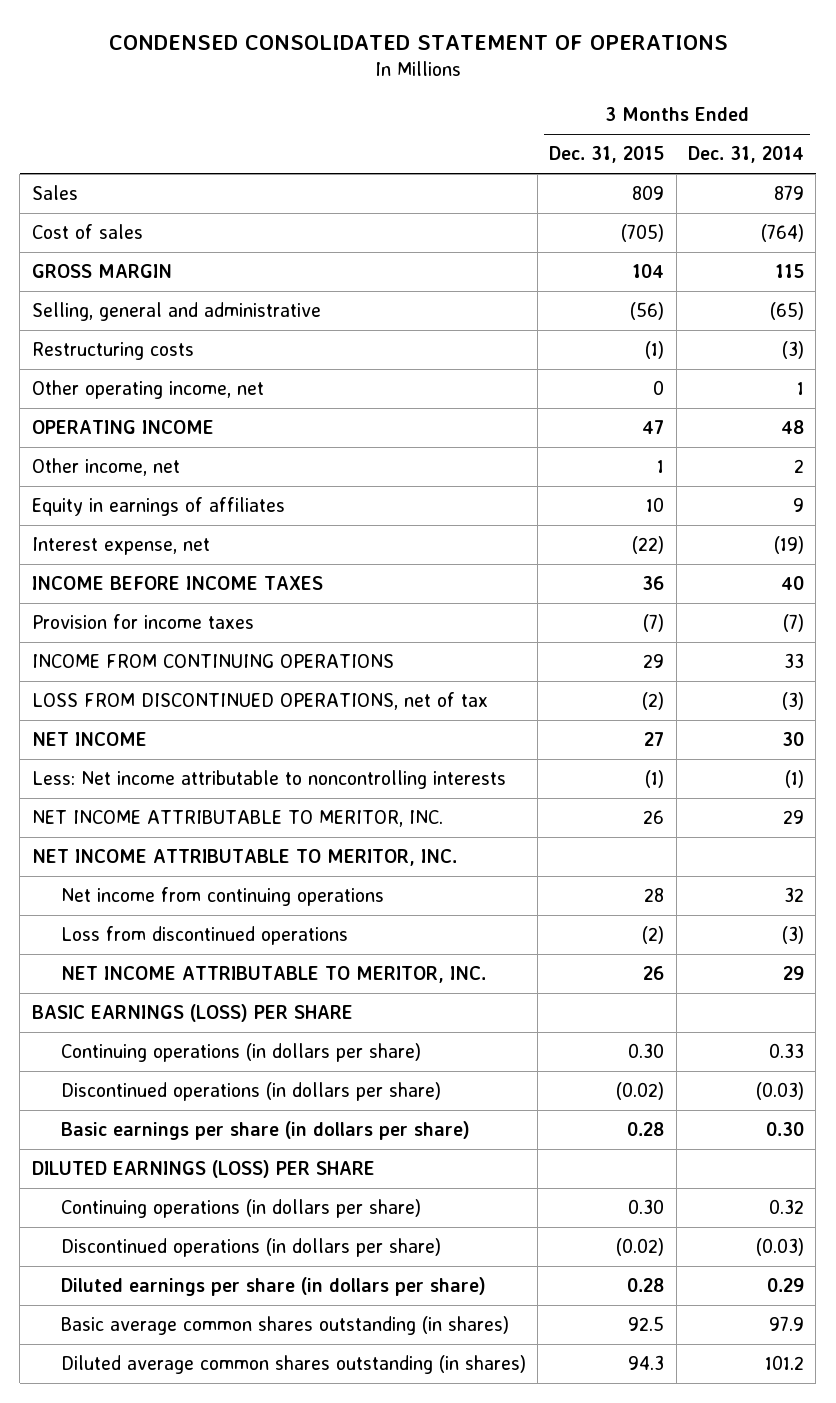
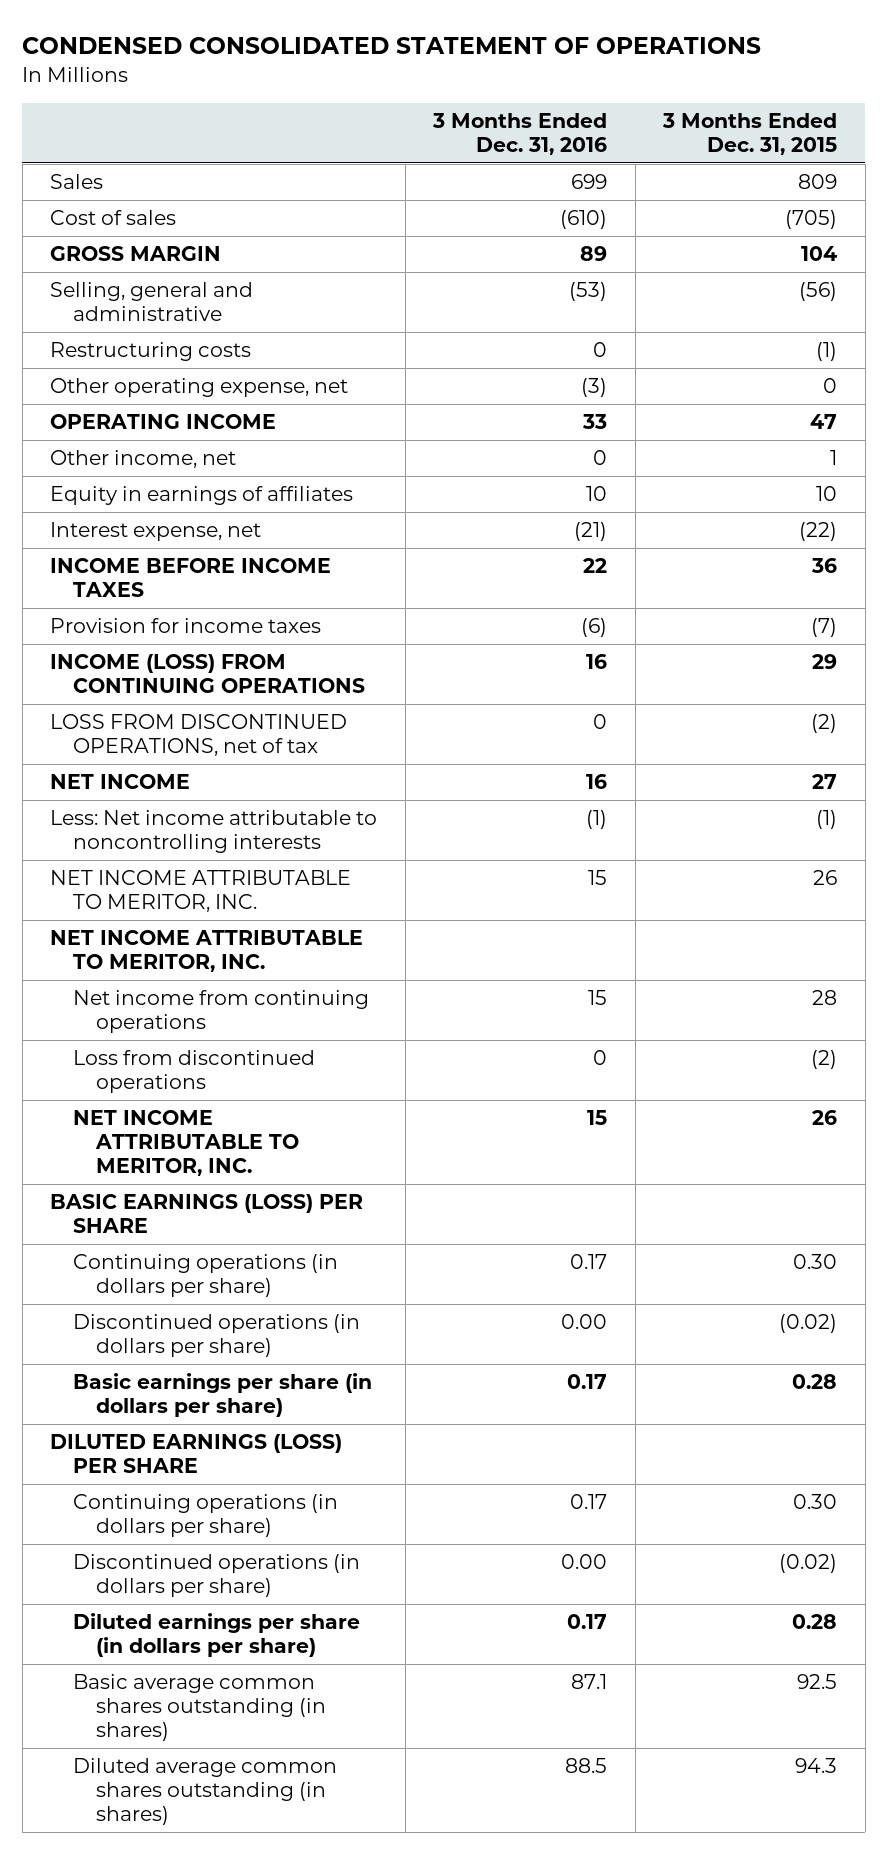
[688,146,805,164] Dec. 31, 2014 -> none
none -> [432,113,608,155] 3 Months Ended Dec. 31, 2016
[31,380,264,400] Other operating income, net -> [50,378,349,398] Other operating expense, net
[31,654,394,669] INCOME FROM CONTINUING OPERATIONS -> [50,654,366,694] INCOME (LOSS) FROM CONTINUING OPERATIONS

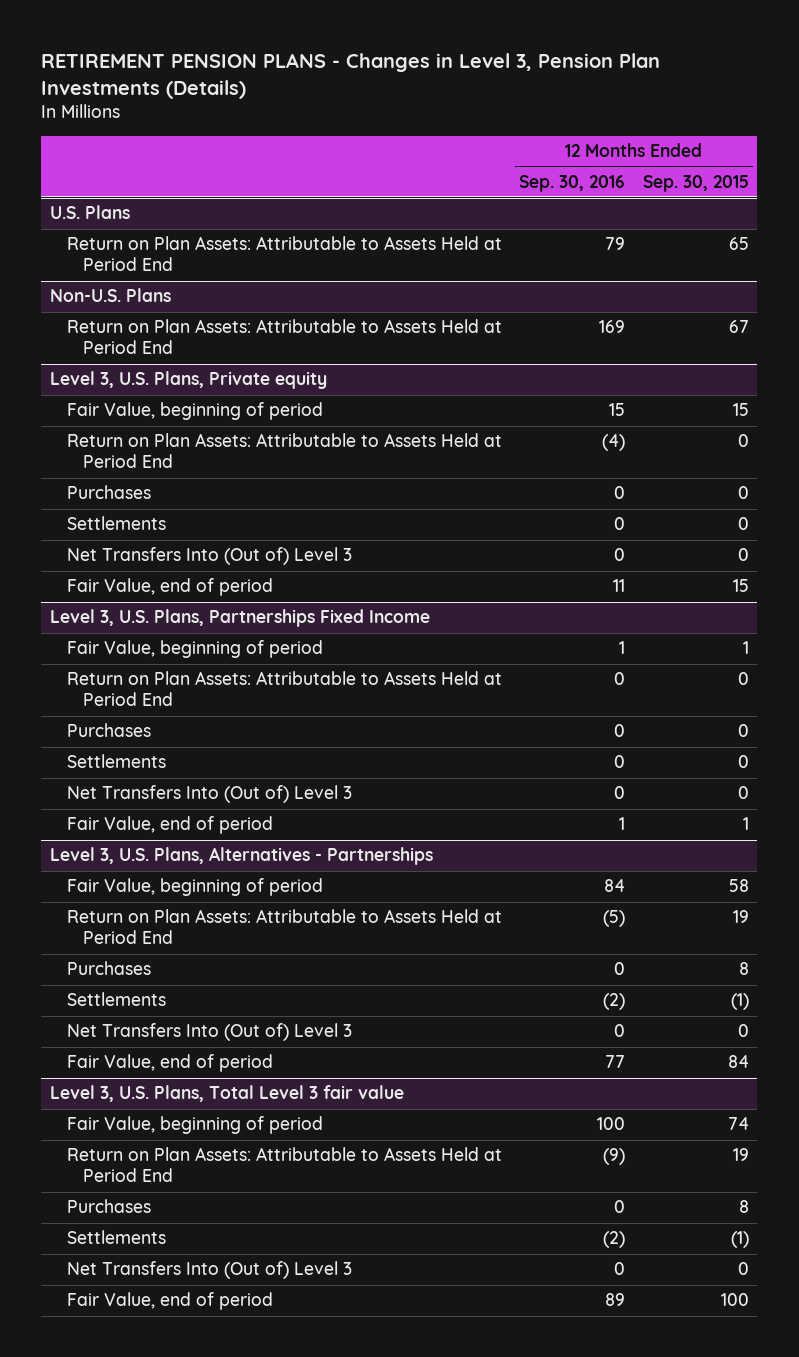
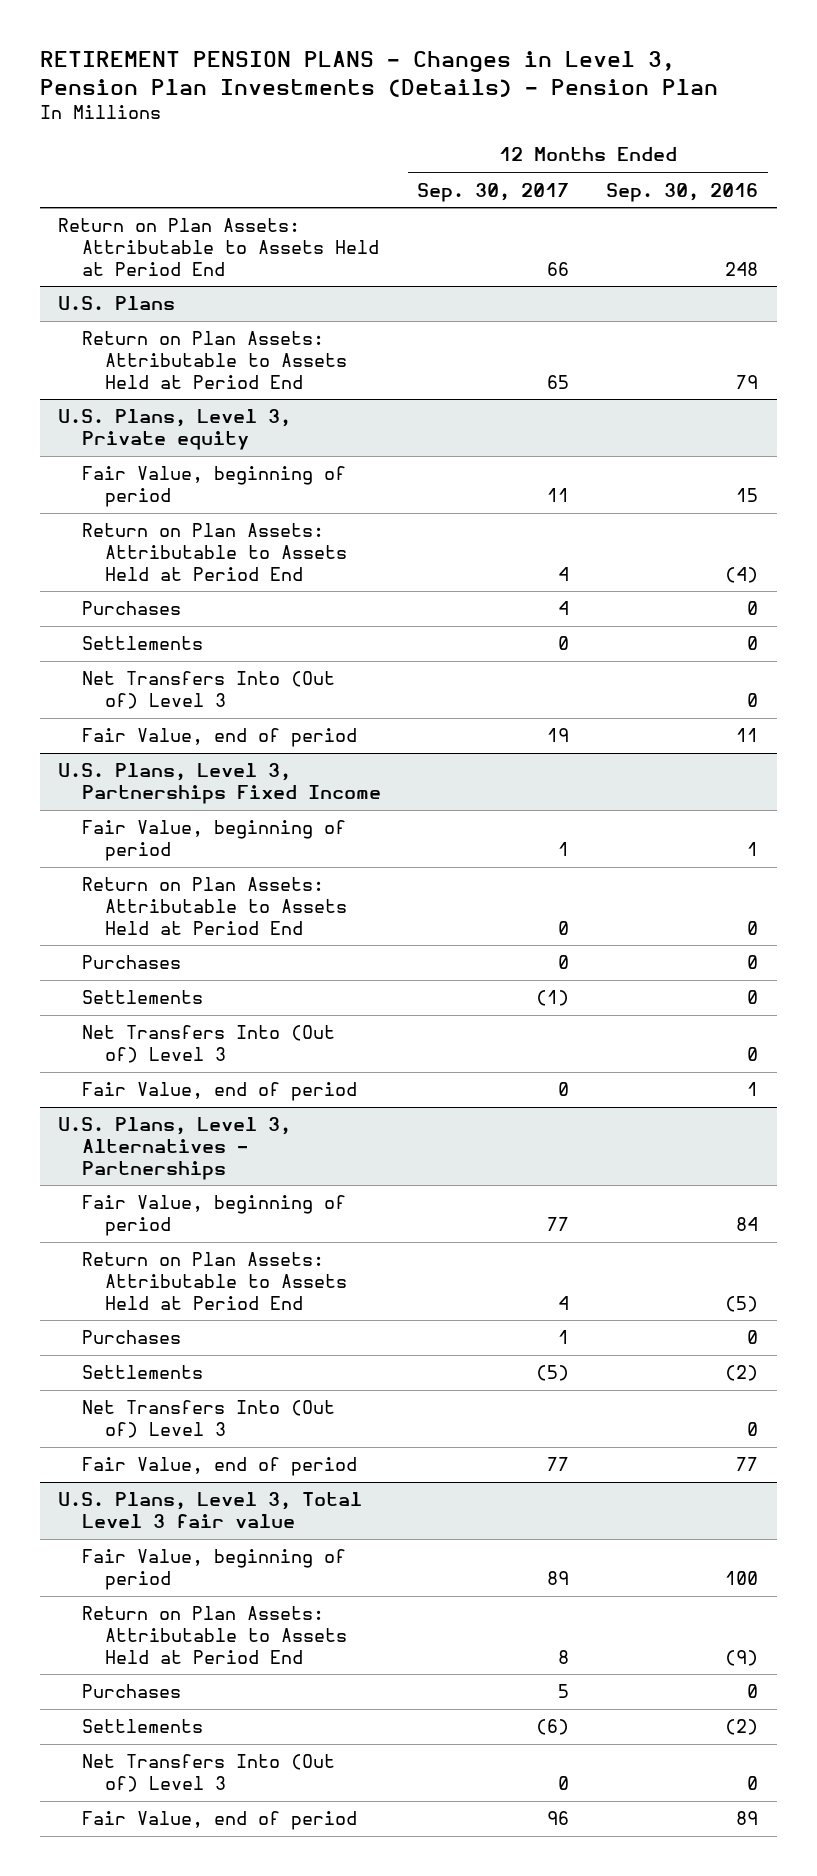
[41,53,661,100] RETIREMENT PENSION PLANS - Changes in Level 3, Pension Plan Investments (Details) -> [39,51,718,98] RETIREMENT PENSION PLANS - Changes in Level 3, Pension Plan Investments (Details) - Pension Plan
[642,174,749,192] Sep. 30, 2015 -> none
none -> [417,182,570,202] Sep. 30, 2017
none -> [58,218,379,276] Return on Plan Assets: Attributable to Assets Held at Period End
[50,288,172,303] Non-U.S. Plans -> none
[66,319,502,355] Return on Plan Assets: Attributable to Assets Held at Period End -> none
[50,371,328,390] Level 3, U.S. Plans, Private equity -> [58,409,292,451] U.S. Plans, Level 3, Private equity
[50,609,431,628] Level 3, U.S. Plans, Partnerships Fixed Income -> [58,763,381,805] U.S. Plans, Level 3, Partnerships Fixed Income
[50,847,434,866] Level 3, U.S. Plans, Alternatives - Partnerships -> [58,1117,292,1180] U.S. Plans, Level 3, Alternatives - Partnerships
[50,1085,405,1103] Level 3, U.S. Plans, Total Level 3 fair value -> [58,1492,363,1529] U.S. Plans, Level 3, Total Level 3 fair value

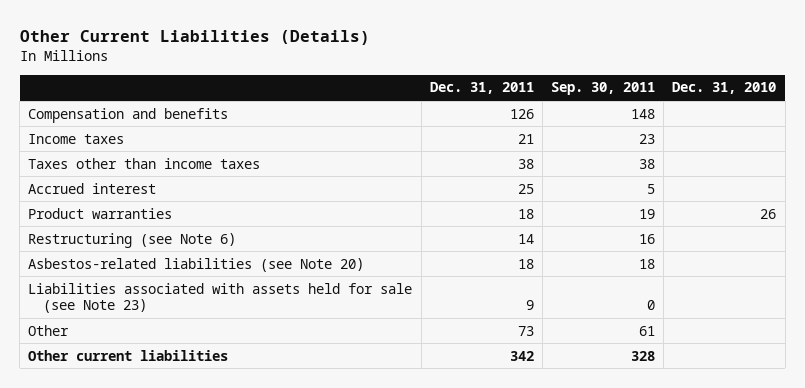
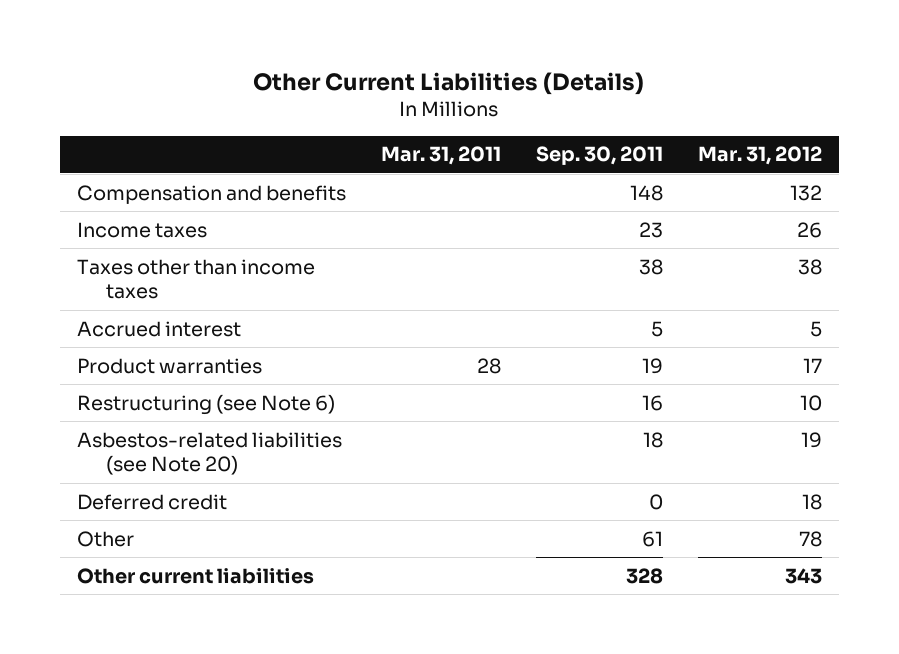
[429,82,534,95] Dec. 31, 2011 -> none
[672,82,777,95] Dec. 31, 2010 -> none
none -> [381,146,502,166] Mar. 31, 2011
none -> [697,146,822,166] Mar. 31, 2012
[28,282,413,314] Liabilities associated with assets held for sale (see Note 23) -> [77,493,228,510] Deferred credit

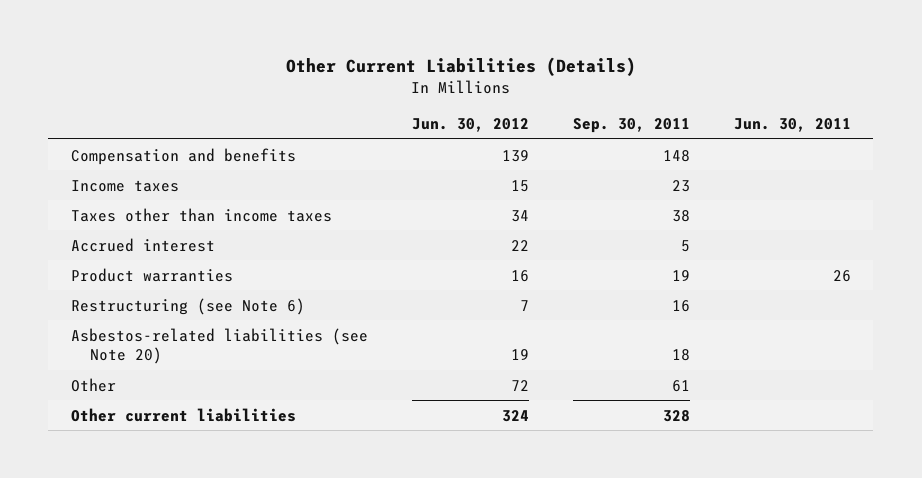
[381,146,502,166] Mar. 31, 2011 -> none
[697,146,822,166] Mar. 31, 2012 -> none
none -> [411,117,529,132] Jun. 30, 2012
none -> [734,117,852,132] Jun. 30, 2011
[77,493,228,510] Deferred credit -> none

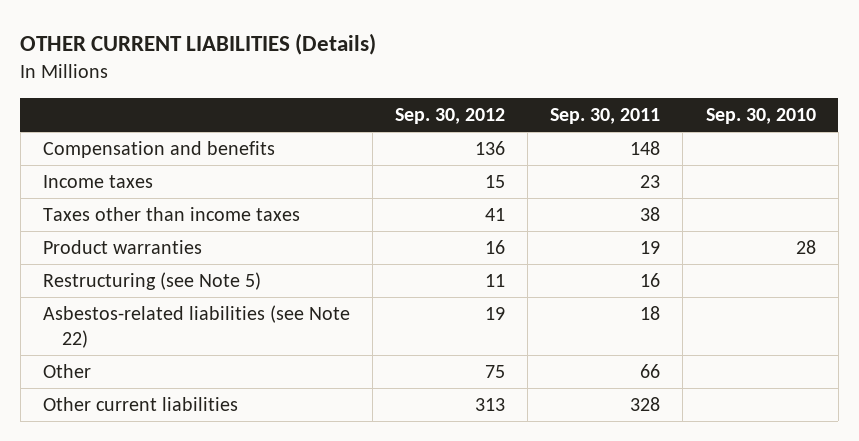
[285,57,636,77] Other Current Liabilities (Details) -> [20,33,377,56] OTHER CURRENT LIABILITIES (Details)
[411,117,529,132] Jun. 30, 2012 -> none
[734,117,852,132] Jun. 30, 2011 -> none
none -> [395,108,506,125] Sep. 30, 2012
none -> [705,108,816,125] Sep. 30, 2010
[70,237,215,252] Accrued interest -> none
[70,297,305,315] Restructuring (see Note 6) -> [42,271,261,290] Restructuring (see Note 5)
[70,327,368,365] Asbestos-related liabilities (see Note 20) -> [42,304,350,349] Asbestos-related liabilities (see Note 22)
[672,379,691,392] 61 -> [640,363,661,378] 66

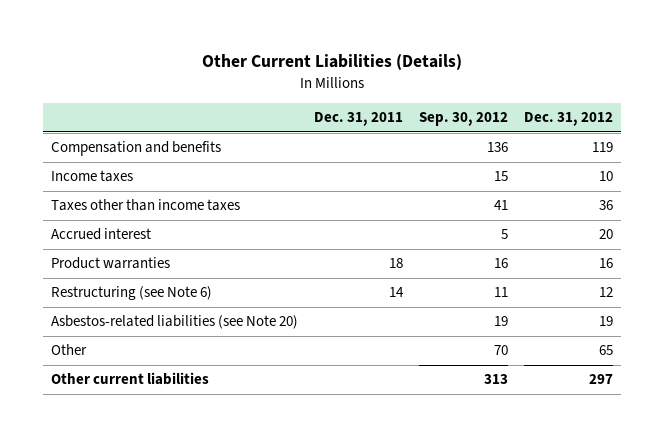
[20,33,377,56] OTHER CURRENT LIABILITIES (Details) -> [202,54,463,71] Other Current Liabilities (Details)
[550,108,661,125] Sep. 30, 2011 -> none
[705,108,816,125] Sep. 30, 2010 -> none
none -> [314,112,404,127] Dec. 31, 2011
none -> [523,112,613,127] Dec. 31, 2012
none -> [51,228,152,241] Accrued interest
[42,271,261,290] Restructuring (see Note 5) -> [51,286,213,301] Restructuring (see Note 6)
[42,304,350,349] Asbestos-related liabilities (see Note 22) -> [51,315,299,330] Asbestos-related liabilities (see Note 20)
[485,364,506,378] 75 -> [493,345,508,356] 70

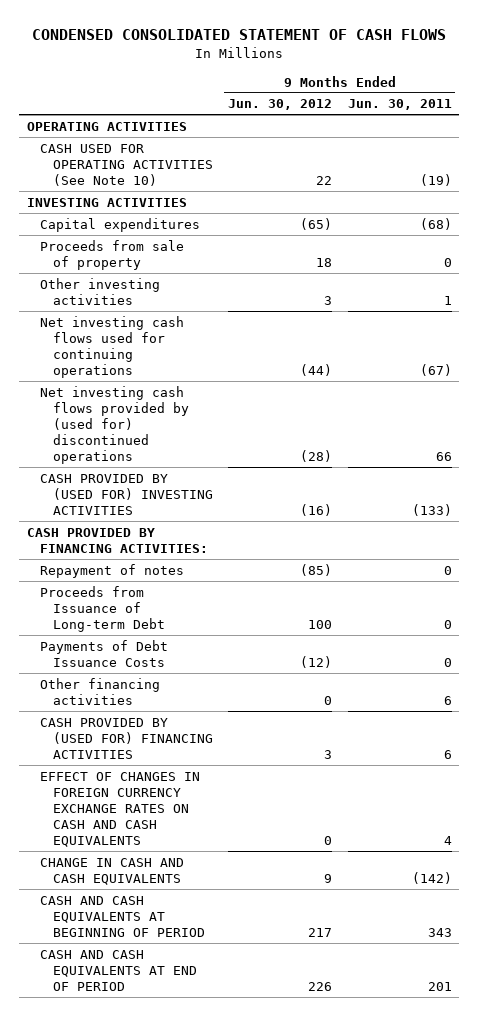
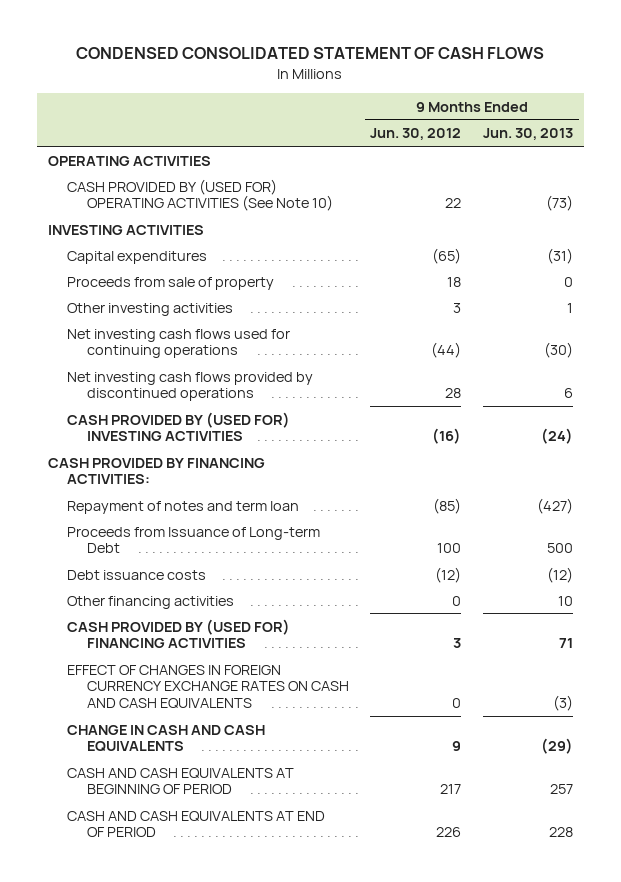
[347,99,452,111] Jun. 30, 2011 -> none
none -> [483,128,574,141] Jun. 30, 2013
[39,143,214,186] CASH USED FOR OPERATING ACTIVITIES (See Note 10) -> [67,178,333,212] CASH PROVIDED BY (USED FOR) OPERATING ACTIVITIES (See Note 10)
[39,385,190,464] Net investing cash flows provided by (used for) discontinued operations -> [67,371,314,402] Net investing cash flows provided by discontinued operations
[300,449,333,462] (28) -> [445,388,462,399] 28
[39,563,184,578] Repayment of notes -> [67,500,300,514] Repayment of notes and term loan
[39,639,168,667] Payments of Debt Issuance Costs -> [67,569,207,580] Debt issuance costs

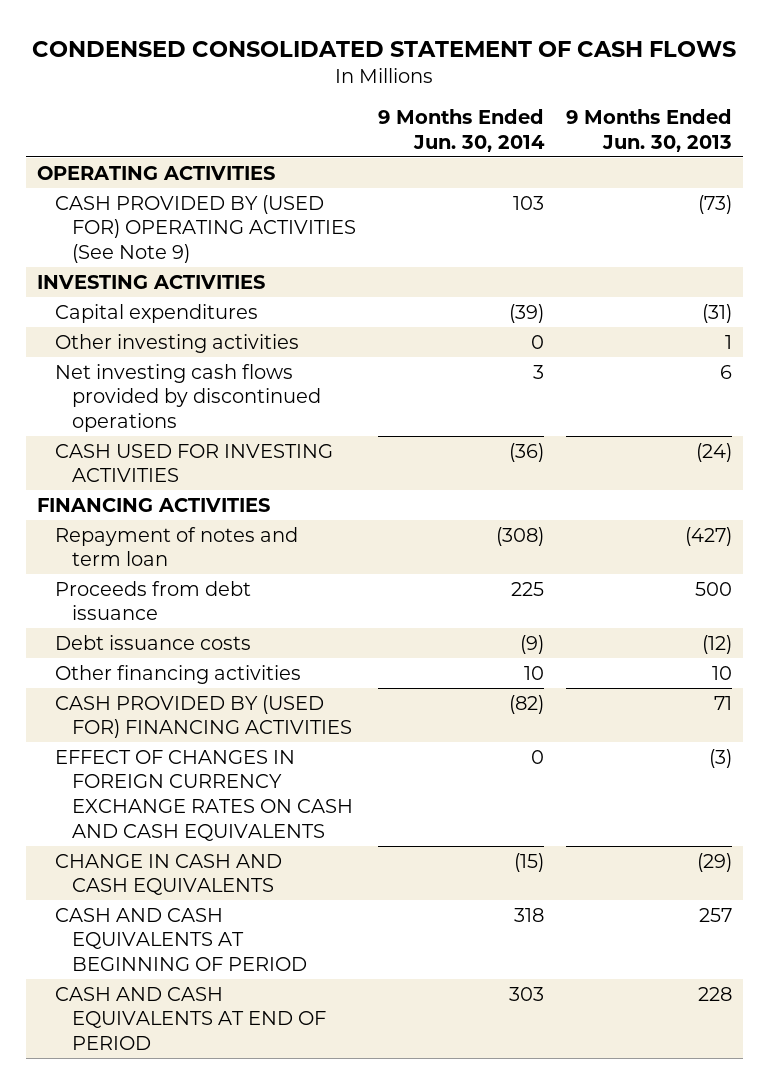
[370,128,462,141] Jun. 30, 2012 -> none
none -> [377,109,545,152] 9 Months Ended Jun. 30, 2014
[67,178,333,212] CASH PROVIDED BY (USED FOR) OPERATING ACTIVITIES (See Note 10) -> [54,194,357,264] CASH PROVIDED BY (USED FOR) OPERATING ACTIVITIES (See Note 9)
[67,276,275,290] Proceeds from sale of property -> none
[67,328,291,359] Net investing cash flows used for continuing operations -> none
[67,411,291,442] CASH PROVIDED BY (USED FOR) INVESTING ACTIVITIES -> [54,443,333,483] CASH USED FOR INVESTING ACTIVITIES
[47,457,265,485] CASH PROVIDED BY FINANCING ACTIVITIES: -> [37,497,271,512] FINANCING ACTIVITIES
[67,526,321,554] Proceeds from Issuance of Long-term Debt -> [54,580,251,621] Proceeds from debt issuance

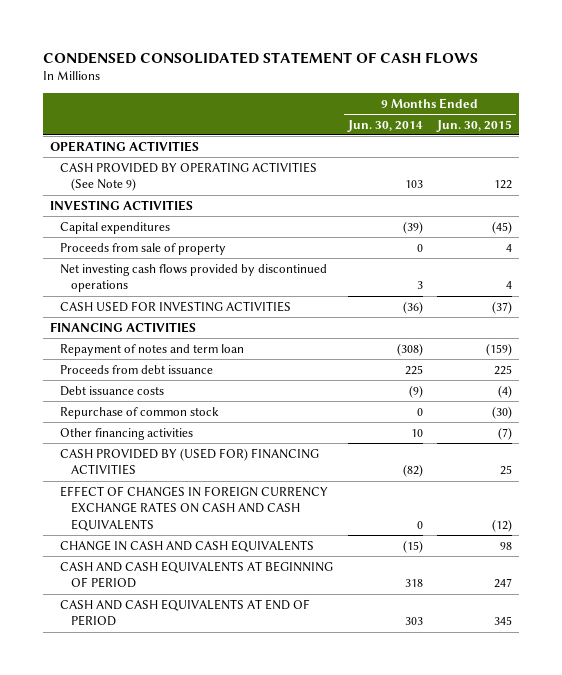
[565,109,732,152] 9 Months Ended Jun. 30, 2013 -> none
none -> [436,119,513,132] Jun. 30, 2015
[54,194,357,264] CASH PROVIDED BY (USED FOR) OPERATING ACTIVITIES (See Note 9) -> [60,161,318,192] CASH PROVIDED BY OPERATING ACTIVITIES (See Note 9)
[54,333,299,353] Other investing activities -> none
none -> [60,242,227,255] Proceeds from sale of property
none -> [60,406,220,419] Repurchase of common stock

